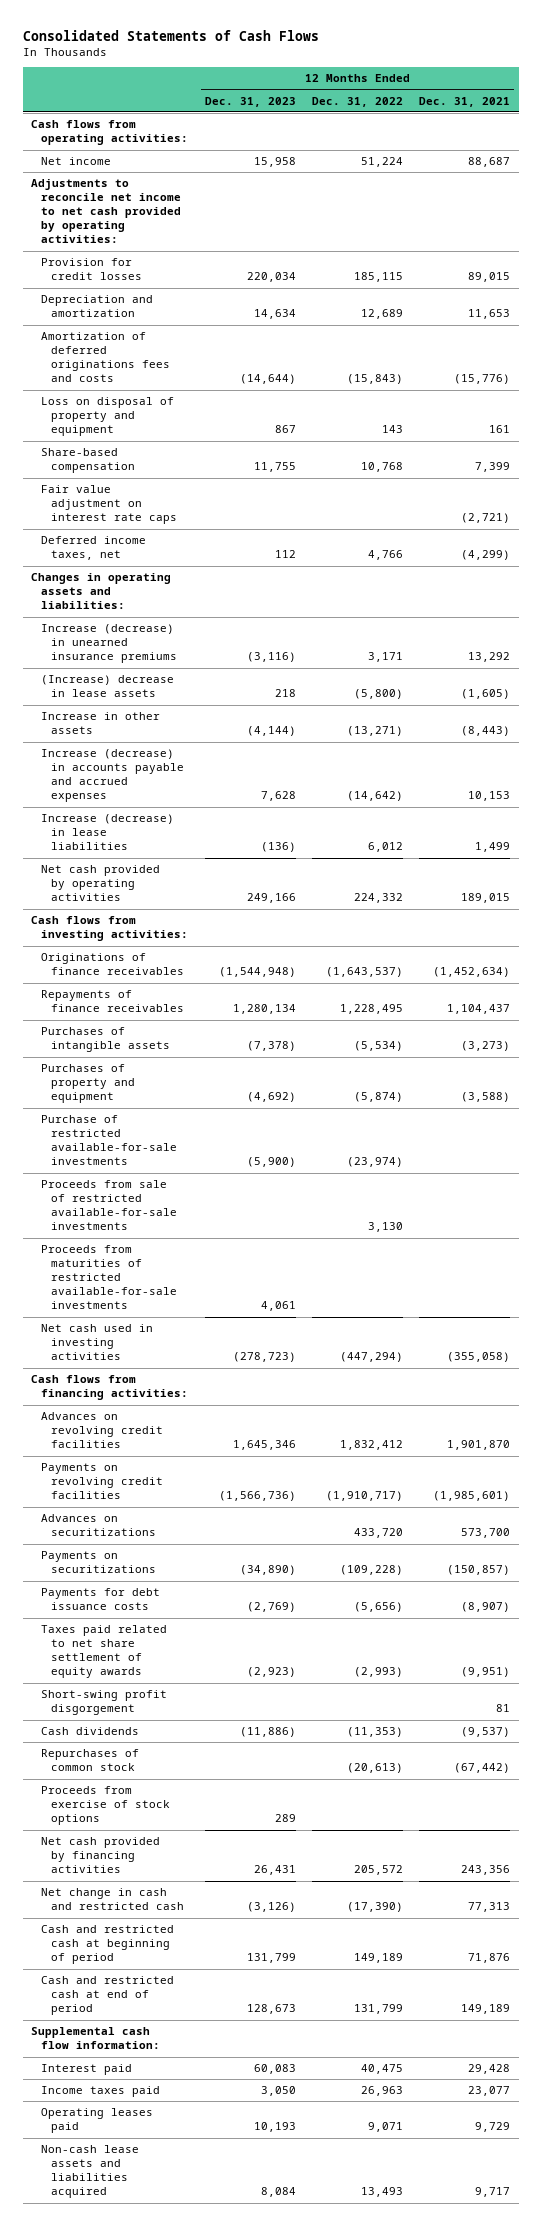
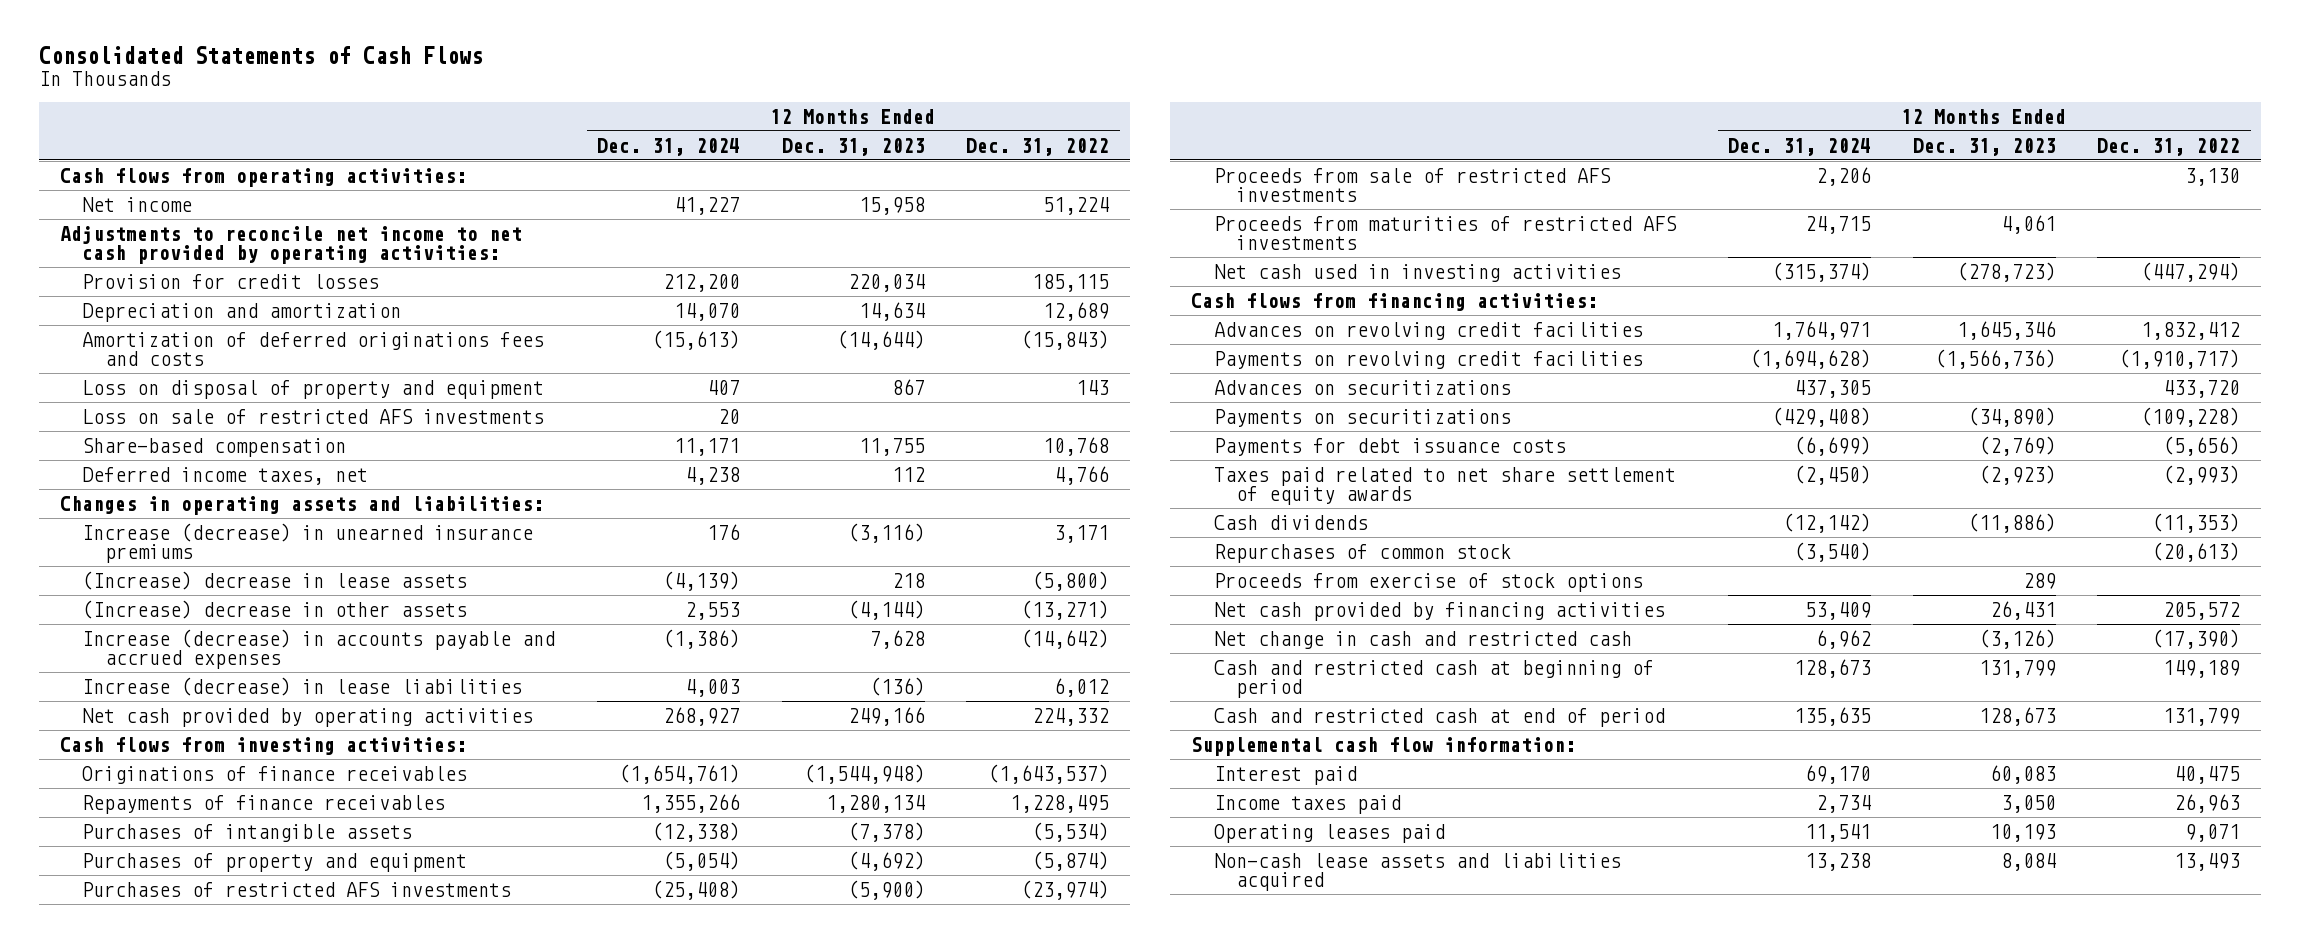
[419,96,511,107] Dec. 31, 2021 -> none
none -> [597,137,741,156] Dec. 31, 2024
none -> [82,408,545,424] Loss on sale of restricted AFS investments
[41,485,178,525] Fair value adjustment on interest rate caps -> none
[41,712,161,735] Increase in other assets -> [82,599,468,619] (Increase) decrease in other assets
[41,1115,178,1166] Purchase of restricted available-for-sale investments -> [82,881,512,897] Purchases of restricted AFS investments
[41,1180,178,1231] Proceeds from sale of restricted available-for-sale investments -> [1213,167,1611,203] Proceeds from sale of restricted AFS investments
[41,1245,178,1310] Proceeds from maturities of restricted available-for-sale investments -> [1213,215,1677,251] Proceeds from maturities of restricted AFS investments
[41,1690,168,1716] Short-swing profit disgorgement -> none

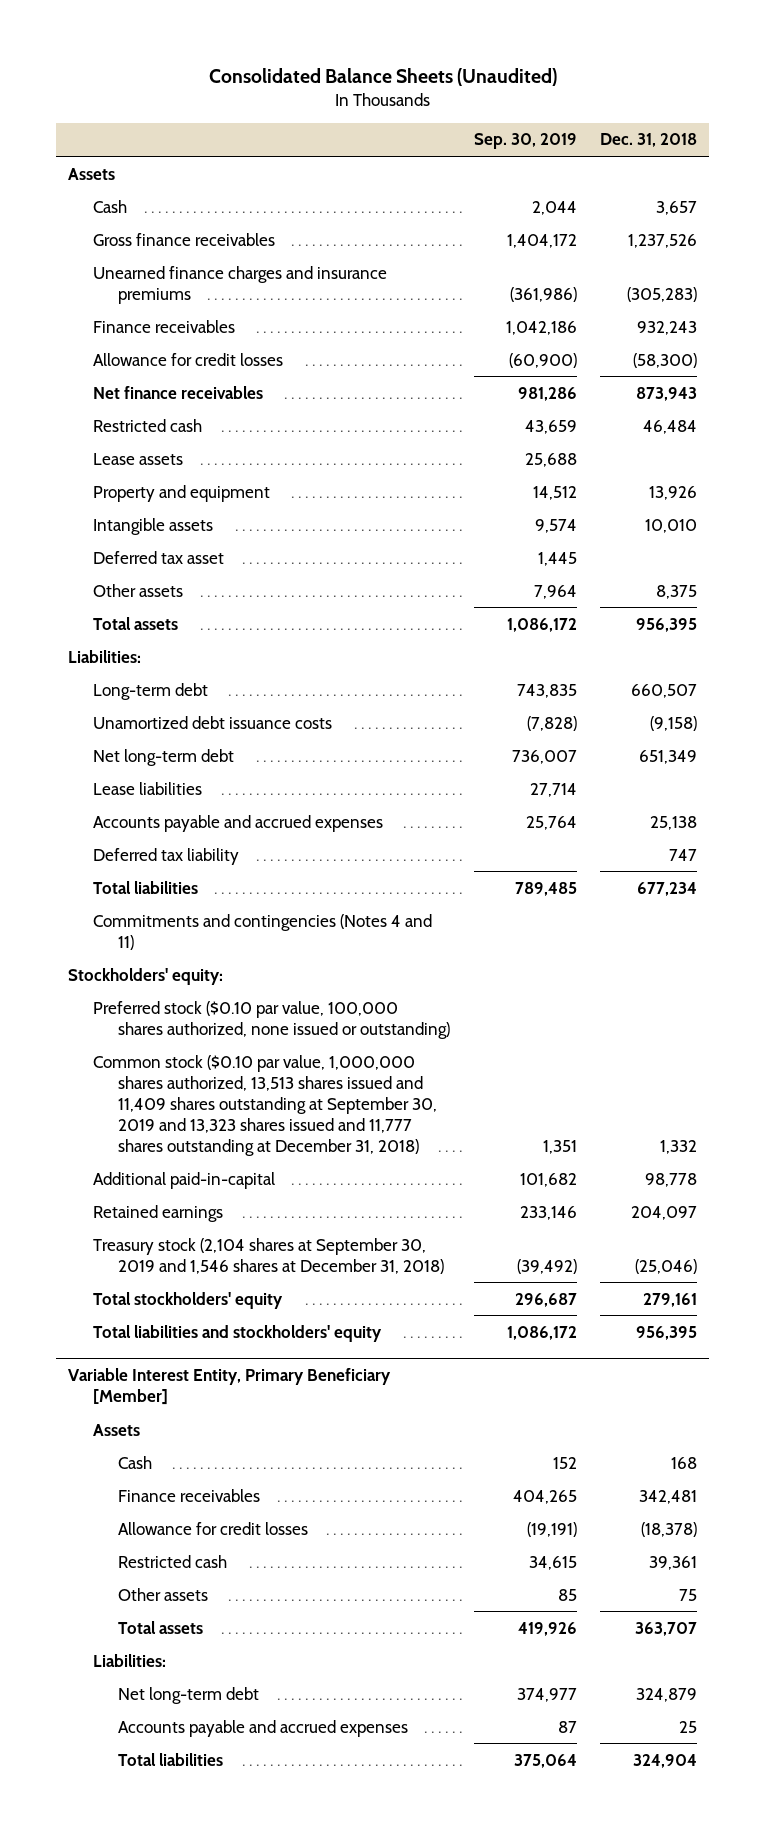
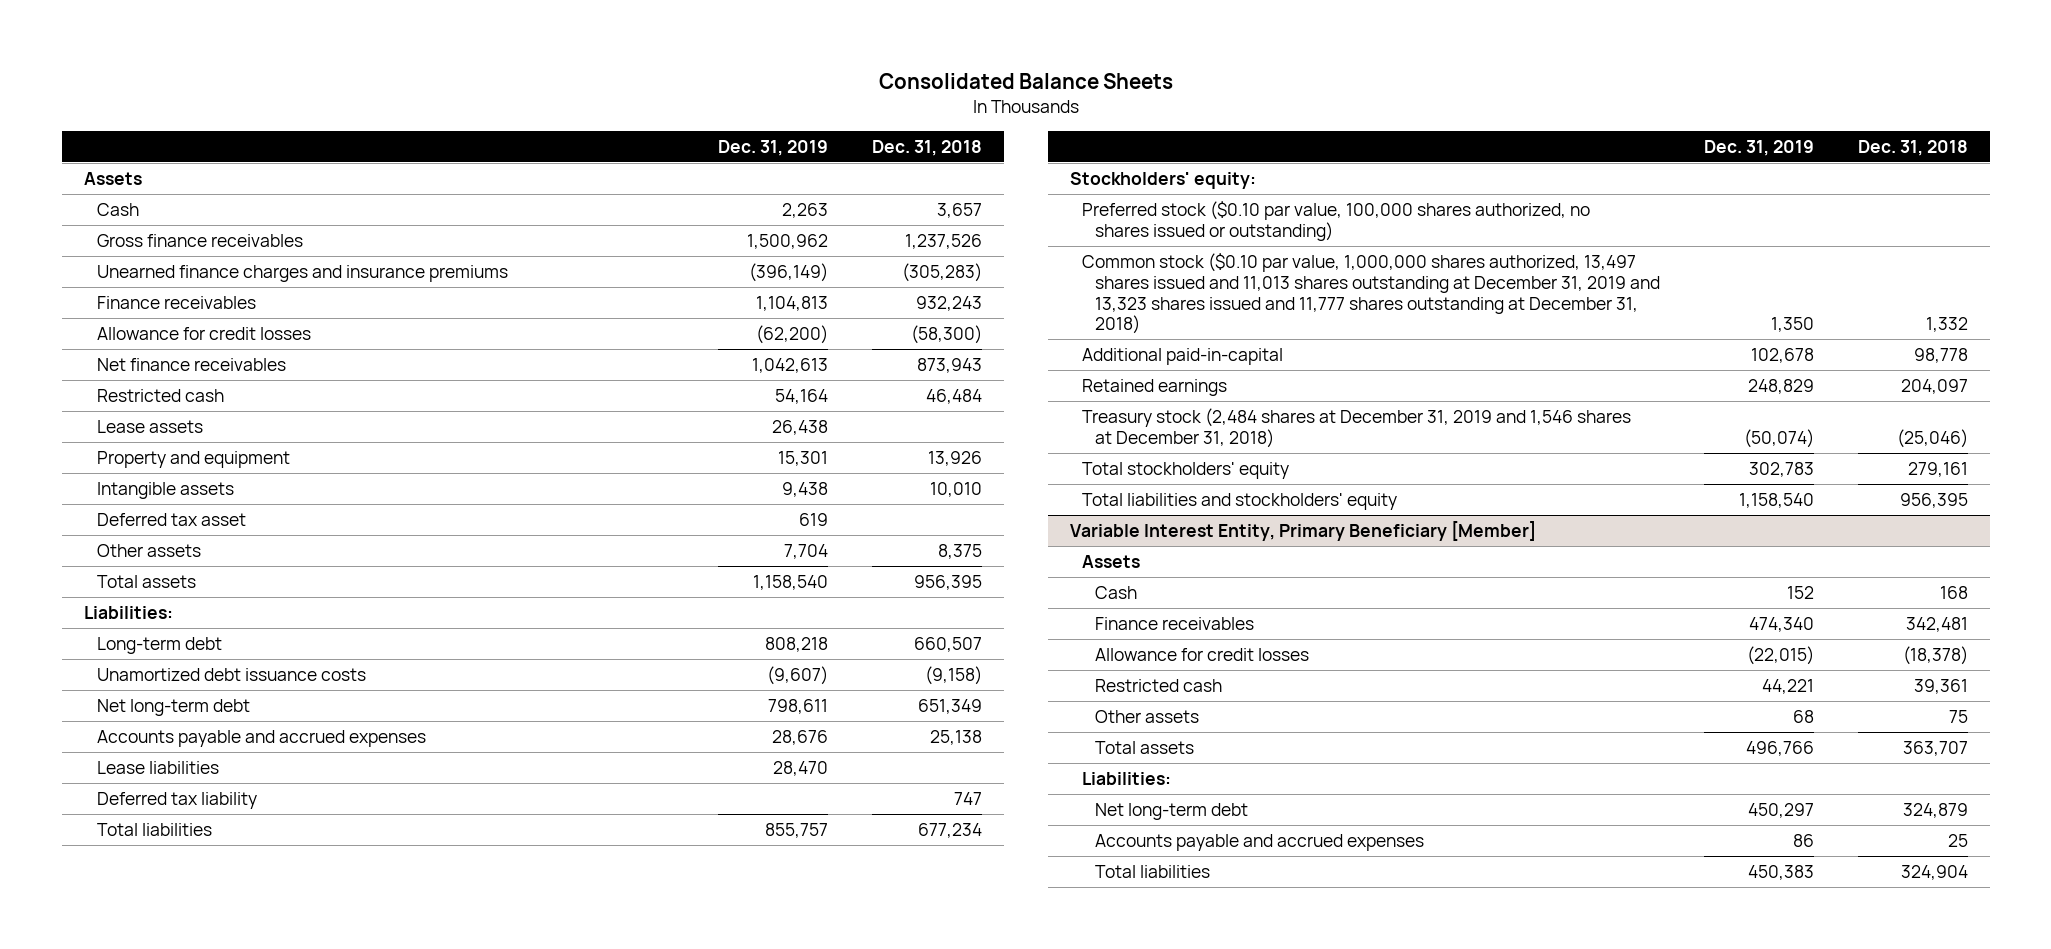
[208,67,557,86] Consolidated Balance Sheets (Unaudited) -> [878,73,1173,90] Consolidated Balance Sheets
[473,133,577,150] Sep. 30, 2019 -> none
none -> [718,139,829,156] Dec. 31, 2019
[93,781,203,795] Lease liabilities -> [96,760,219,774] Lease liabilities
[93,913,433,950] Commitments and contingencies (Notes 4 and 11) -> none
[93,1000,451,1039] Preferred stock ($0.10 par value, 100,000 shares authorized, none issued or outstanding) -> [1082,200,1591,241] Preferred stock ($0.10 par value, 100,000 shares authorized, no shares issued or outstanding)
[93,1054,438,1156] Common stock ($0.10 par value, 1,000,000 shares authorized, 13,513 shares issued and 11,409 shares outstanding at September 30, 2019 and 13,323 shares issued and 11,777 shares outstanding at December 31, 2018) -> [1082,252,1661,335] Common stock ($0.10 par value, 1,000,000 shares authorized, 13,497 shares issued and 11,013 shares outstanding at December 31, 2019 and 13,323 shares issued and 11,777 shares outstanding at December 31, 2018)
[93,1237,445,1274] Treasury stock (2,104 shares at September 30, 2019 and 1,546 shares at December 31, 2018) -> [1082,407,1632,448] Treasury stock (2,484 shares at December 31, 2019 and 1,546 shares at December 31, 2018)

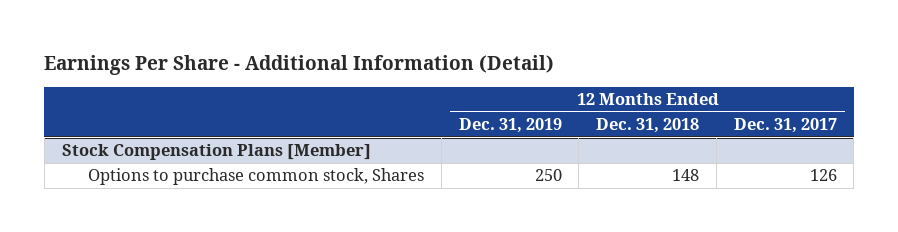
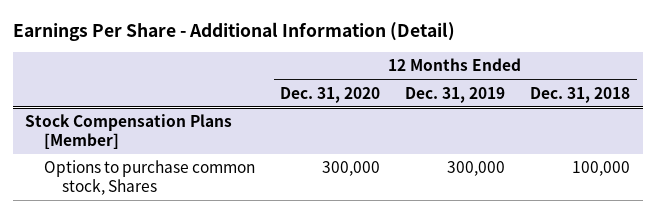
[733,118,837,134] Dec. 31, 2017 -> none
none -> [279,86,380,103] Dec. 31, 2020
[534,169,562,182] 250 -> [447,161,506,177] 300,000
[672,169,700,182] 148 -> [572,161,631,177] 100,000

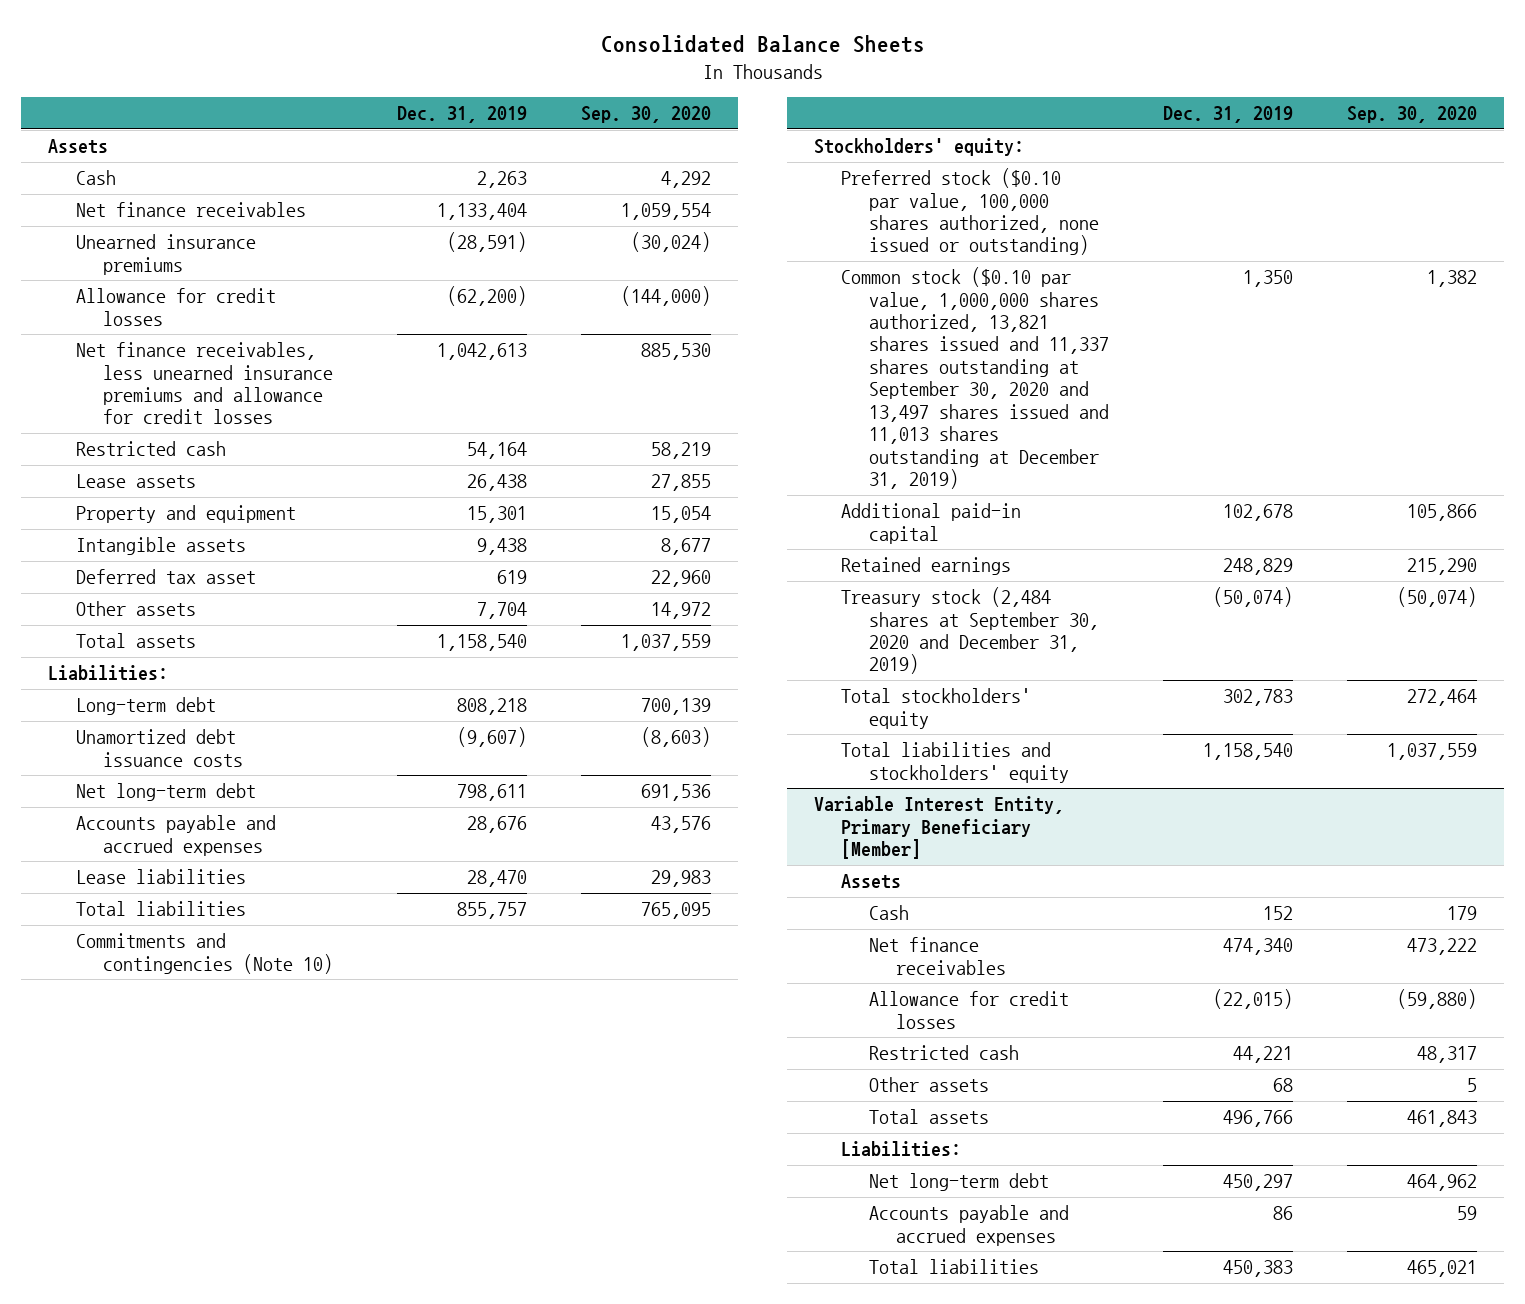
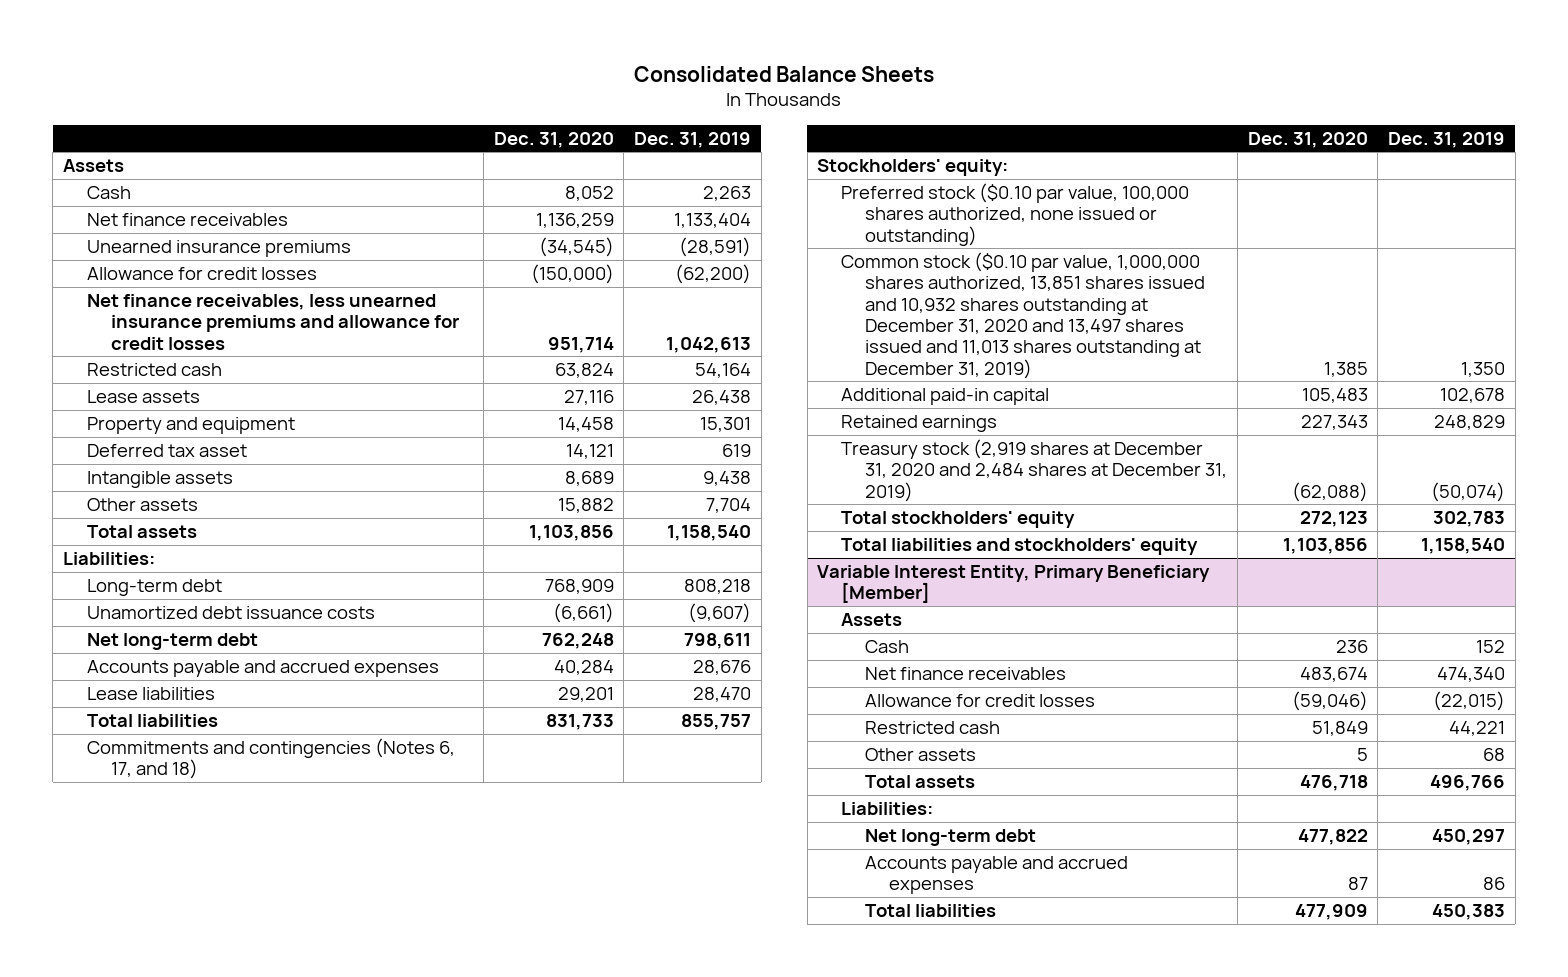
[581,106,712,124] Sep. 30, 2020 -> none
none -> [493,131,614,148] Dec. 31, 2020
[75,537,246,556] Intangible assets -> [87,471,234,489] Intangible assets
[75,933,334,974] Commitments and contingencies (Note 10) -> [87,738,456,780] Commitments and contingencies (Notes 6, 17, and 18)
[841,267,1109,490] Common stock ($0.10 par value, 1,000,000 shares authorized, 13,821 shares issued and 11,337 shares outstanding at September 30, 2020 and 13,497 shares issued and 11,013 shares outstanding at December 31, 2019) -> [841,252,1206,379] Common stock ($0.10 par value, 1,000,000 shares authorized, 13,851 shares issued and 10,932 shares outstanding at December 31, 2020 and 13,497 shares issued and 11,013 shares outstanding at December 31, 2019)
[841,587,1099,675] Treasury stock (2,484 shares at September 30, 2020 and December 31, 2019) -> [841,439,1228,502] Treasury stock (2,919 shares at December 31, 2020 and 2,484 shares at December 31, 2019)

